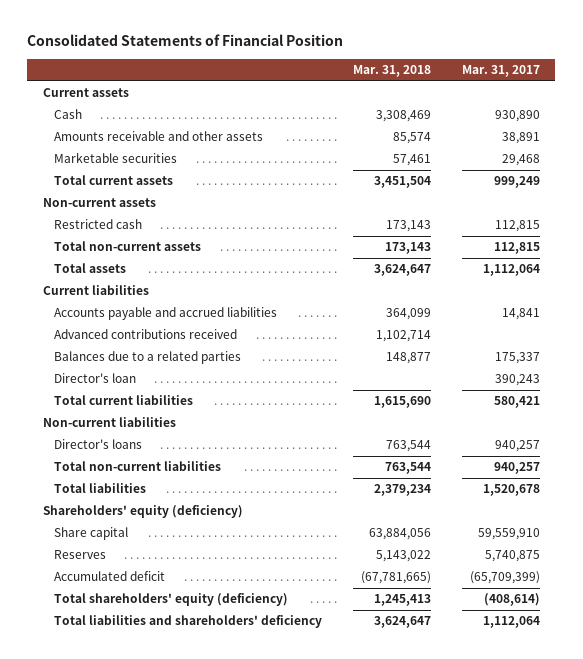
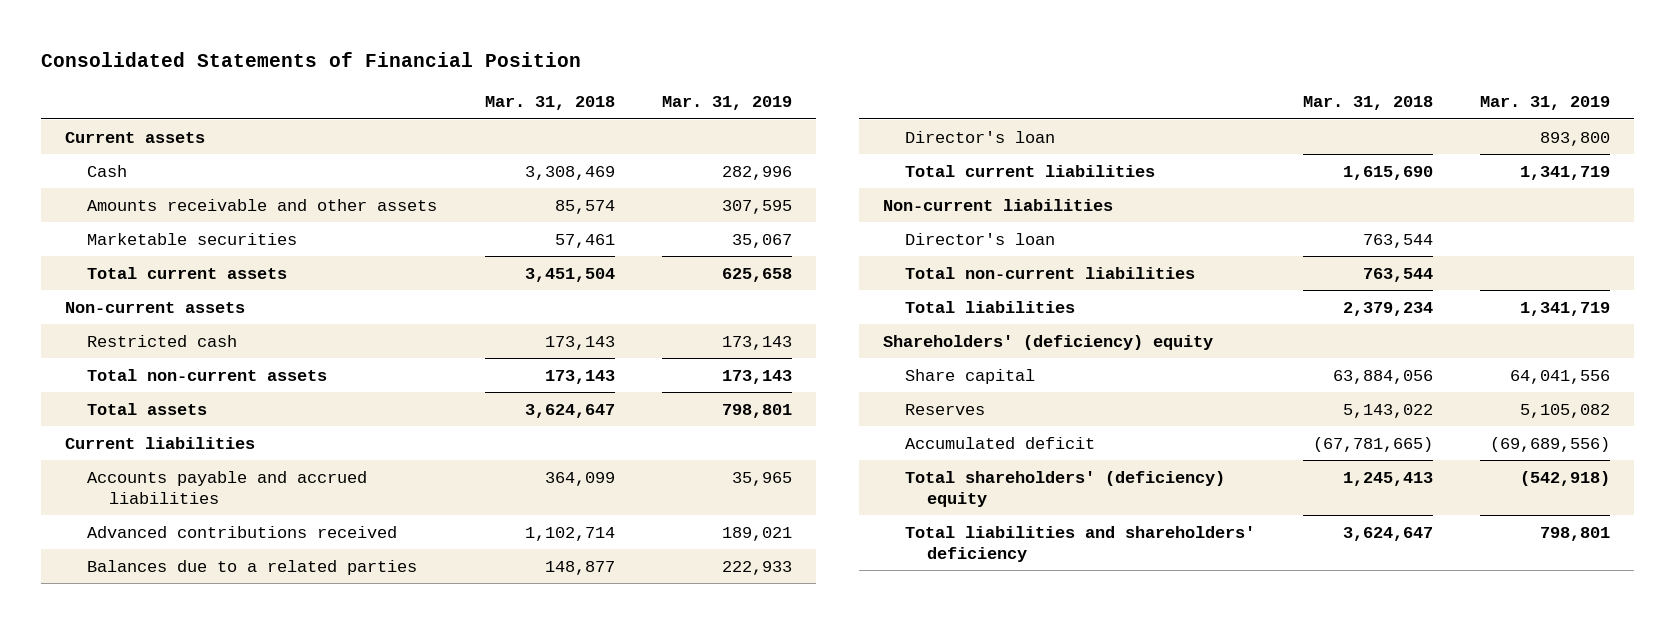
[461,65,540,78] Mar. 31, 2017 -> none
none -> [662,96,793,111] Mar. 31, 2019
[53,439,142,450] Director's loans -> [905,232,1056,245] Director's loan
[42,505,243,519] Shareholders' equity (deficiency) -> [882,334,1213,350] Shareholders' (deficiency) equity
[53,593,288,607] Total shareholders' equity (deficiency) -> [905,470,1226,507] Total shareholders' (deficiency) equity

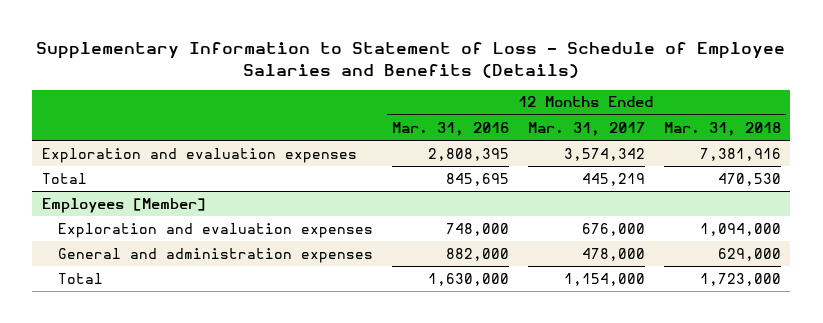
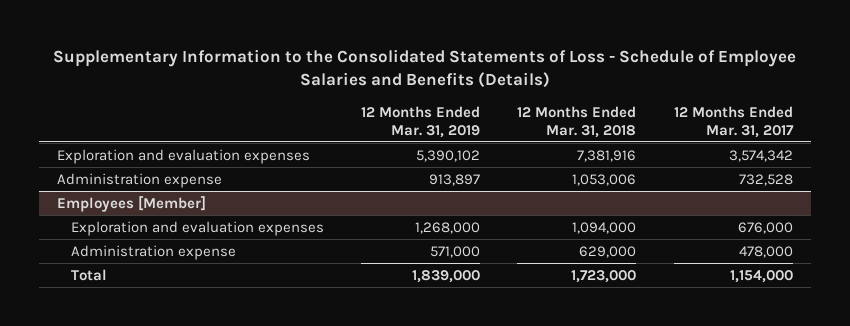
[36,41,786,78] Supplementary Information to Statement of Loss - Schedule of Employee Salaries and Benefits (Details) -> [52,48,796,89] Supplementary Information to the Consolidated Statements of Loss - Schedule of Employee Salaries and Benefits (Details)
[391,121,509,136] Mar. 31, 2016 -> none
none -> [361,105,481,138] 12 Months Ended Mar. 31, 2019
[41,172,87,184] Total -> none
none -> [57,172,223,188] Administration expense
[57,247,373,263] General and administration expenses -> [71,244,237,260] Administration expense

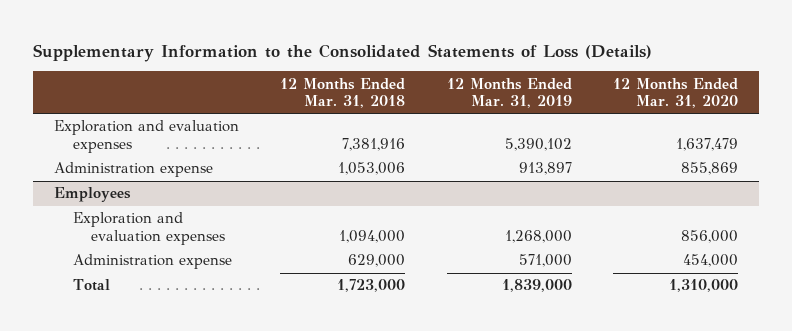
[52,48,796,89] Supplementary Information to the Consolidated Statements of Loss - Schedule of Employee Salaries and Benefits (Details) -> [33,43,653,62] Supplementary Information to the Consolidated Statements of Loss (Details)
[673,105,794,138] 12 Months Ended Mar. 31, 2017 -> none
none -> [613,77,739,109] 12 Months Ended Mar. 31, 2020
[57,195,207,212] Employees [Member] -> [54,187,132,203] Employees

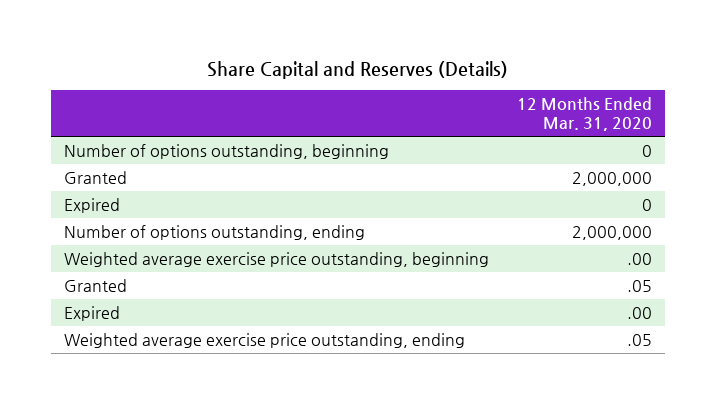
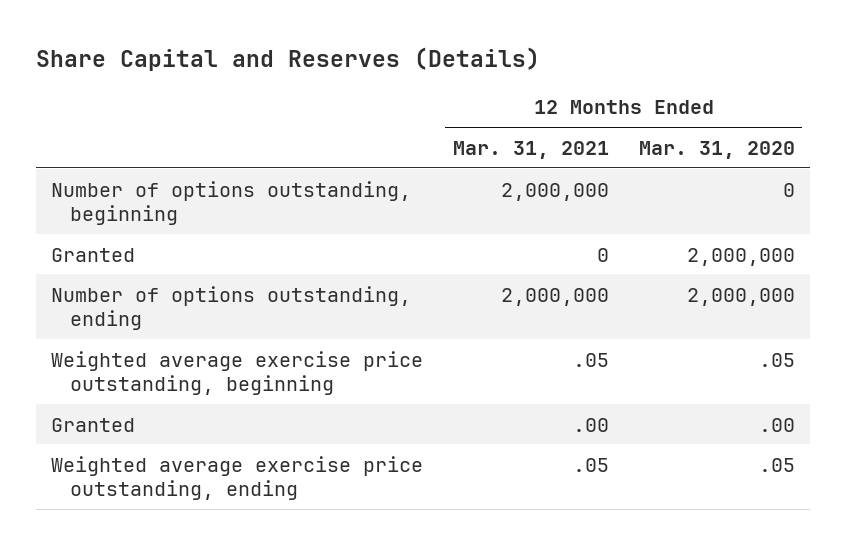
none -> [452,140,609,159] Mar. 31, 2021
[64,197,121,213] Expired -> none
[64,305,121,321] Expired -> none
[626,252,652,265] .00 -> [758,352,795,367] .05
[626,279,652,292] .05 -> [758,417,795,432] .00

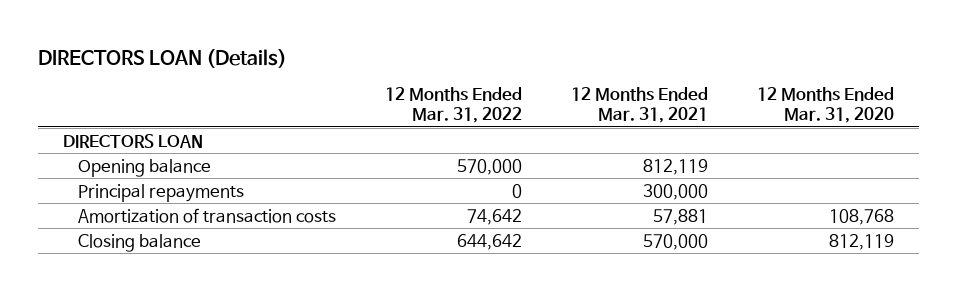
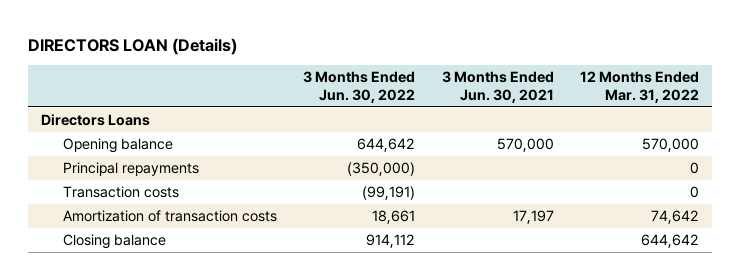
[571,87,709,124] 12 Months Ended Mar. 31, 2021 -> none
[757,87,895,124] 12 Months Ended Mar. 31, 2020 -> none
none -> [303,71,416,104] 3 Months Ended Jun. 30, 2022
none -> [441,71,554,104] 3 Months Ended Jun. 30, 2021
[62,133,203,148] DIRECTORS LOAN -> [41,114,151,127] Directors Loans
none -> [63,186,180,199] Transaction costs

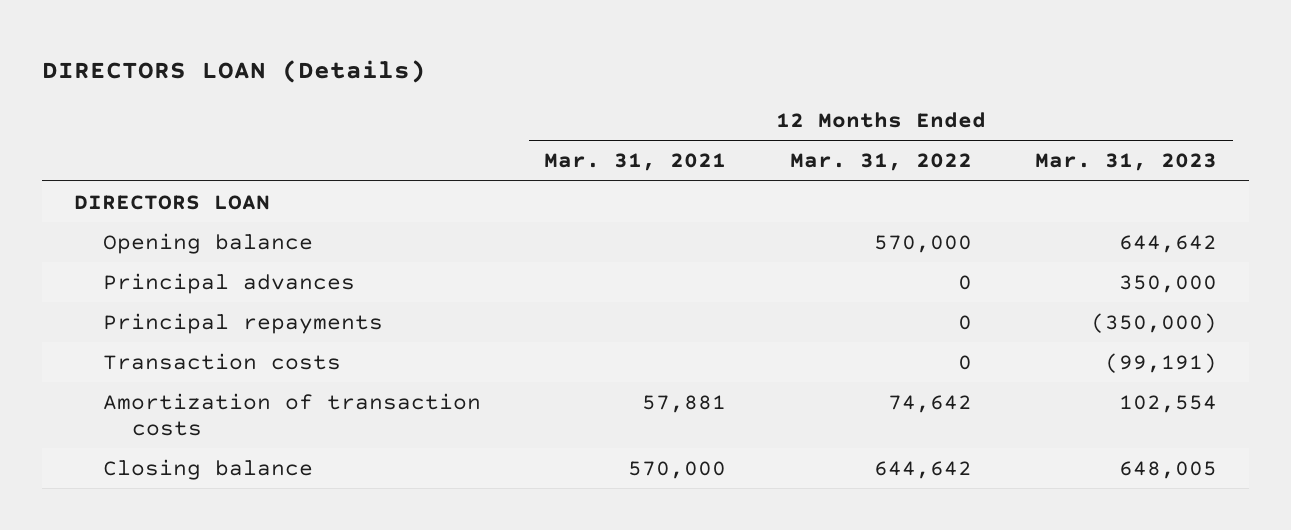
[303,71,416,104] 3 Months Ended Jun. 30, 2022 -> none
[441,71,554,104] 3 Months Ended Jun. 30, 2021 -> none
none -> [544,153,727,172] Mar. 31, 2021
none -> [1035,153,1218,172] Mar. 31, 2023
[41,114,151,127] Directors Loans -> [74,194,271,210] DIRECTORS LOAN
none -> [102,272,355,294] Principal advances

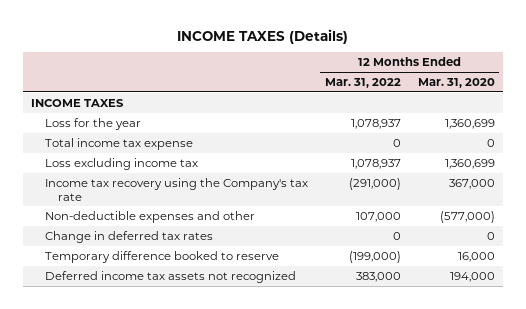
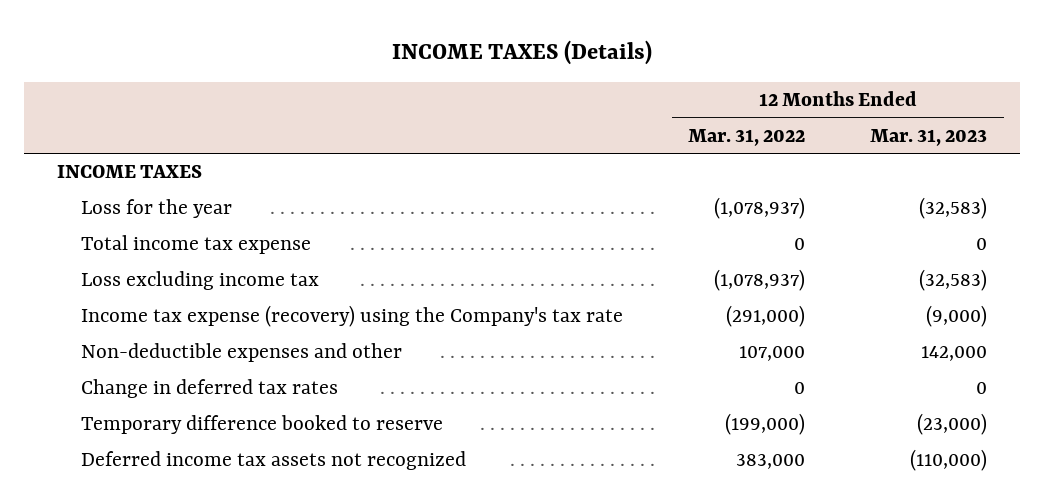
[417,77,495,88] Mar. 31, 2020 -> none
none -> [870,128,988,146] Mar. 31, 2023
[350,118,401,129] 1,078,937 -> [713,197,805,220] (1,078,937)
[350,158,401,169] 1,078,937 -> [713,269,805,292] (1,078,937)
[44,177,308,201] Income tax recovery using the Company's tax rate -> [80,305,623,328] Income tax expense (recovery) using the Company's tax rate

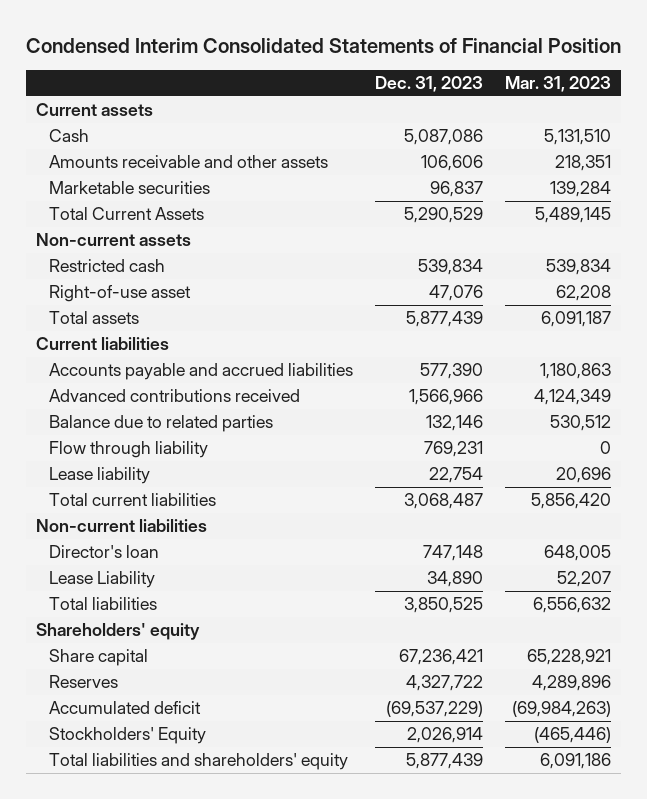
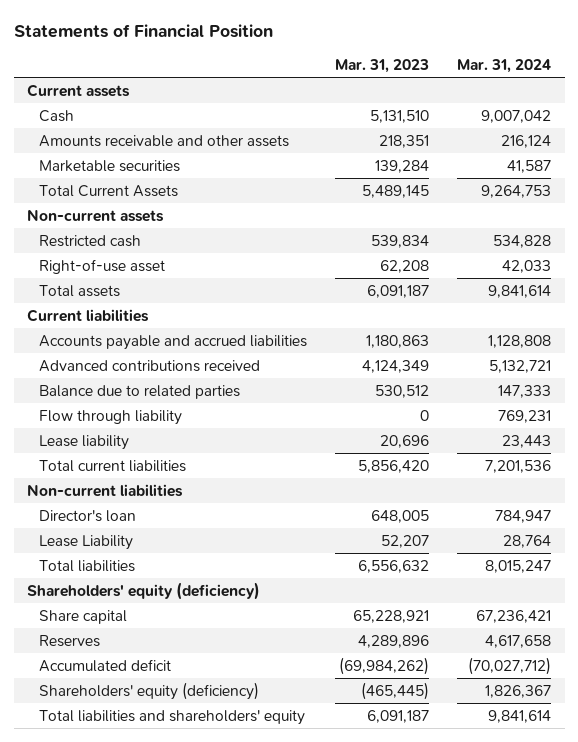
[25,37,621,53] Condensed Interim Consolidated Statements of Financial Position -> [13,24,273,39] Statements of Financial Position
[375,76,484,93] Dec. 31, 2023 -> none
none -> [457,59,552,74] Mar. 31, 2024
[36,623,201,641] Shareholders' equity -> [27,581,261,600] Shareholders' equity (deficiency)
[511,701,611,718] (69,984,263) -> [339,656,430,675] (69,984,262)
[49,727,207,745] Stockholders' Equity -> [39,681,260,700] Shareholders' equity (deficiency)
[533,727,611,744] (465,446) -> [361,681,430,700] (465,445)
[539,753,611,770] 6,091,186 -> [367,709,430,723] 6,091,187

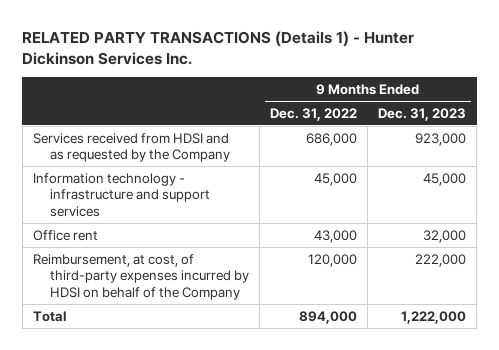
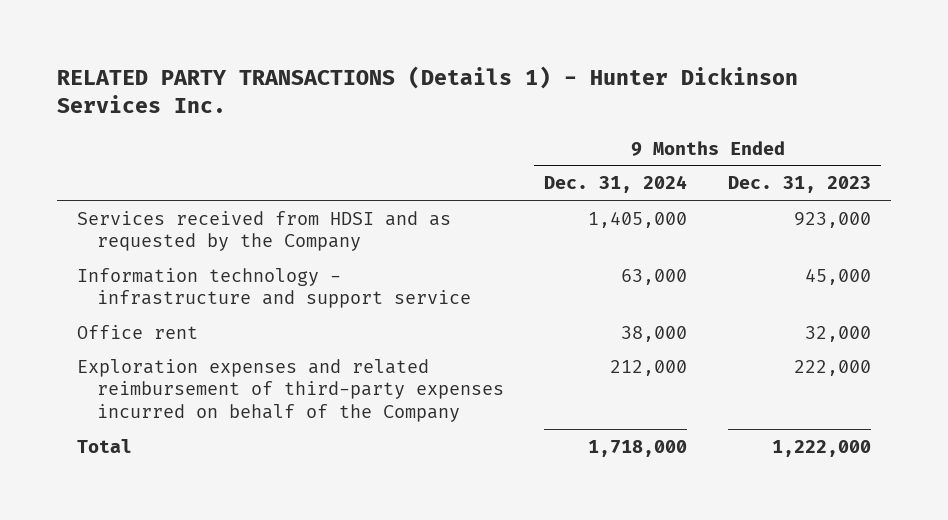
[270,107,358,121] Dec. 31, 2022 -> none
none -> [544,175,688,194] Dec. 31, 2024
[32,172,211,217] Information technology - infrastructure and support services -> [77,267,471,309] Information technology - infrastructure and support service
[32,253,250,300] Reimbursement, at cost, of third-party expenses incurred by HDSI on behalf of the Company -> [77,358,504,422] Exploration expenses and related reimbursement of third-party expenses incurred on behalf of the Company

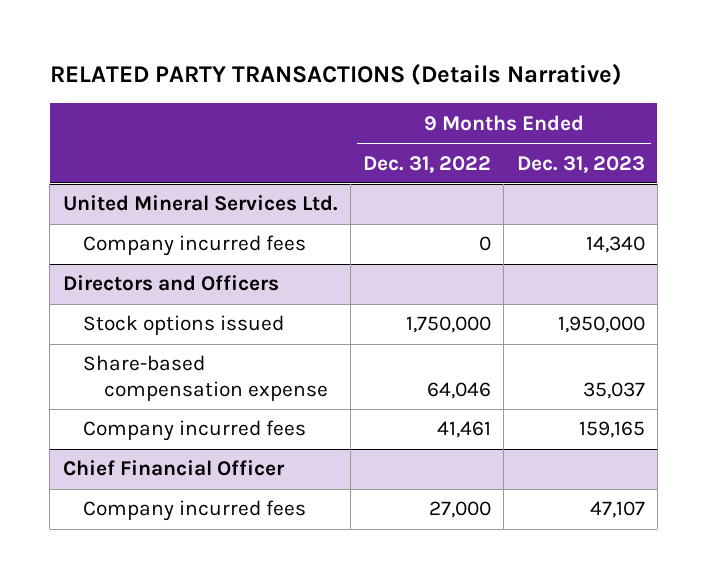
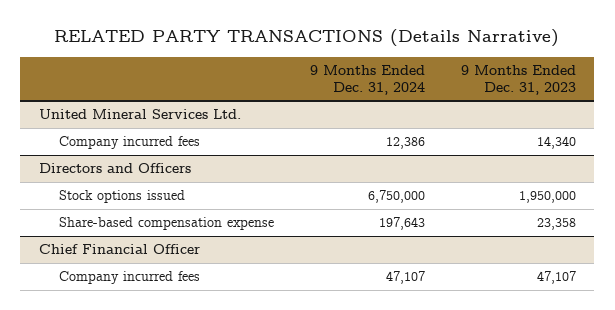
[363,155,492,173] Dec. 31, 2022 -> none
none -> [310,64,426,95] 9 Months Ended Dec. 31, 2024
[83,420,307,442] Company incurred fees -> none
[582,381,645,399] 35,037 -> [537,218,577,231] 23,358

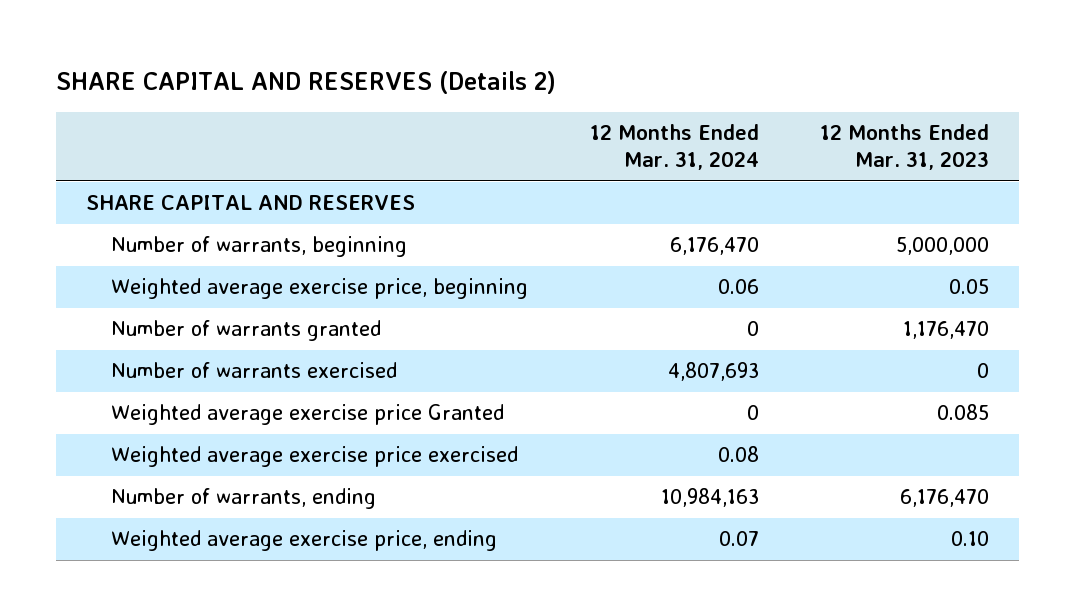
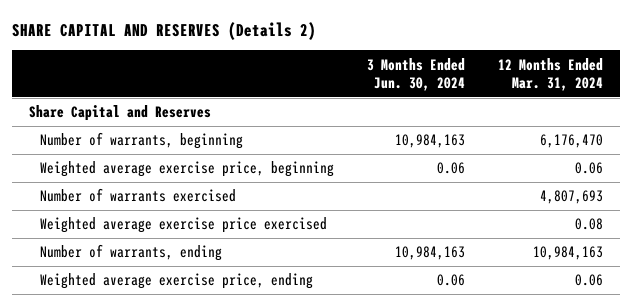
[819,123,989,171] 12 Months Ended Mar. 31, 2023 -> none
none -> [367,57,466,92] 3 Months Ended Jun. 30, 2024
[86,195,416,211] SHARE CAPITAL AND RESERVES -> [29,105,212,122] Share Capital and Reserves
[111,320,382,342] Number of warrants granted -> none
[111,404,505,426] Weighted average exercise price Granted -> none
[718,531,759,547] 0.07 -> [575,274,604,287] 0.06

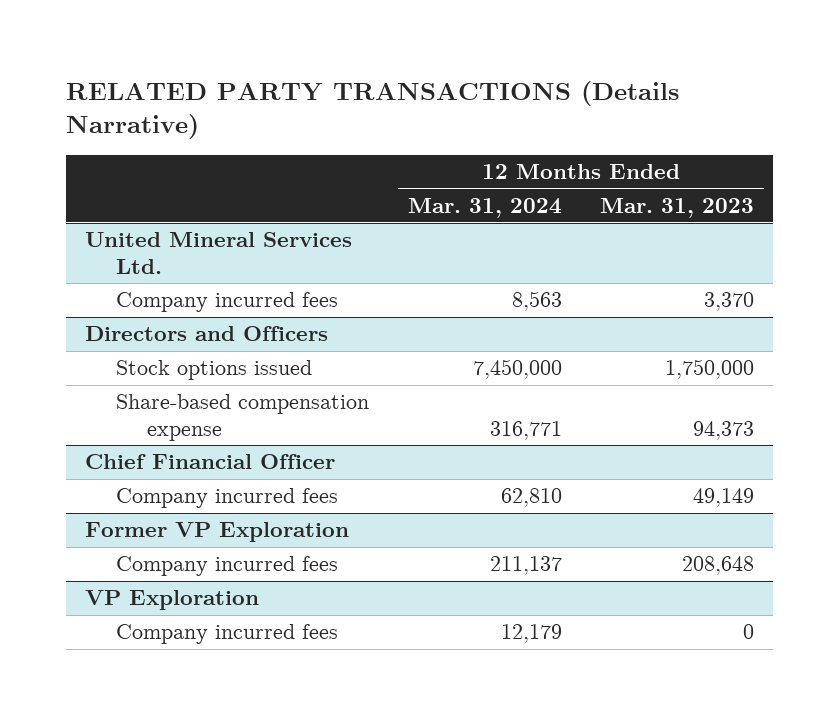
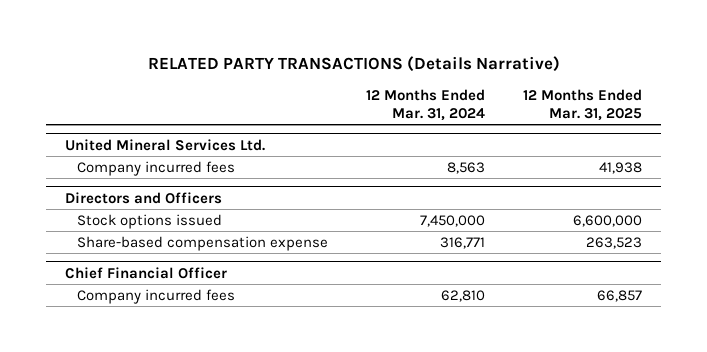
[600,197,755,218] Mar. 31, 2023 -> none
none -> [522,89,642,121] 12 Months Ended Mar. 31, 2025
[85,522,350,543] Former VP Exploration -> none
[116,556,339,577] Company incurred fees -> none
[85,590,260,611] VP Exploration -> none
[116,624,339,645] Company incurred fees -> none

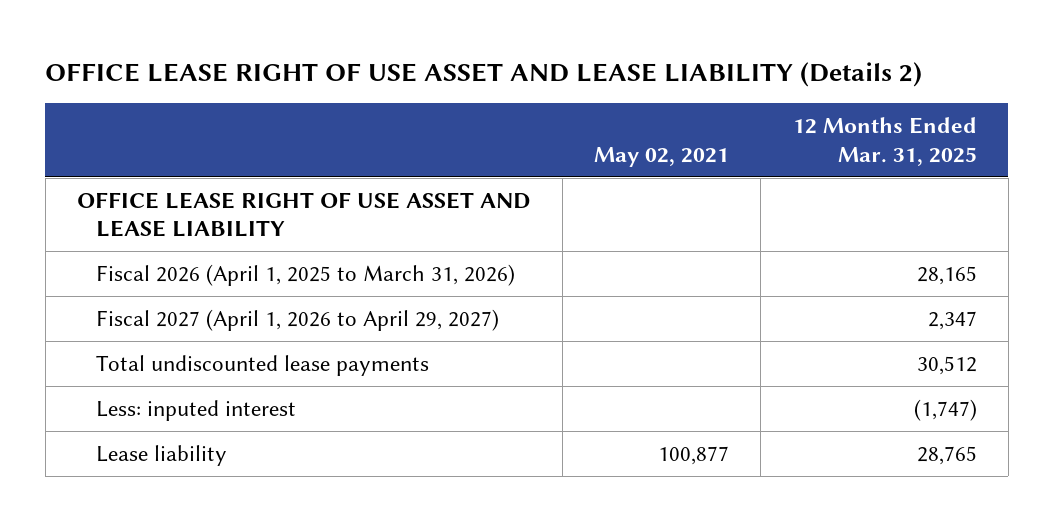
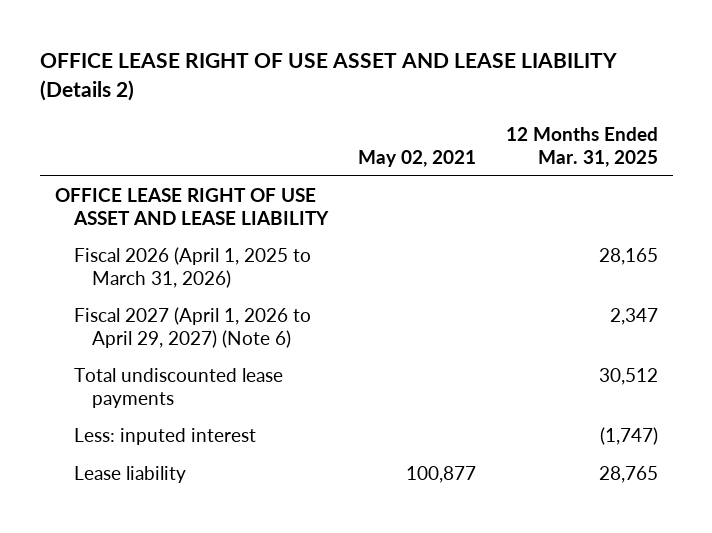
[95,308,499,331] Fiscal 2027 (April 1, 2026 to April 29, 2027) -> [73,307,311,349] Fiscal 2027 (April 1, 2026 to April 29, 2027) (Note 6)

